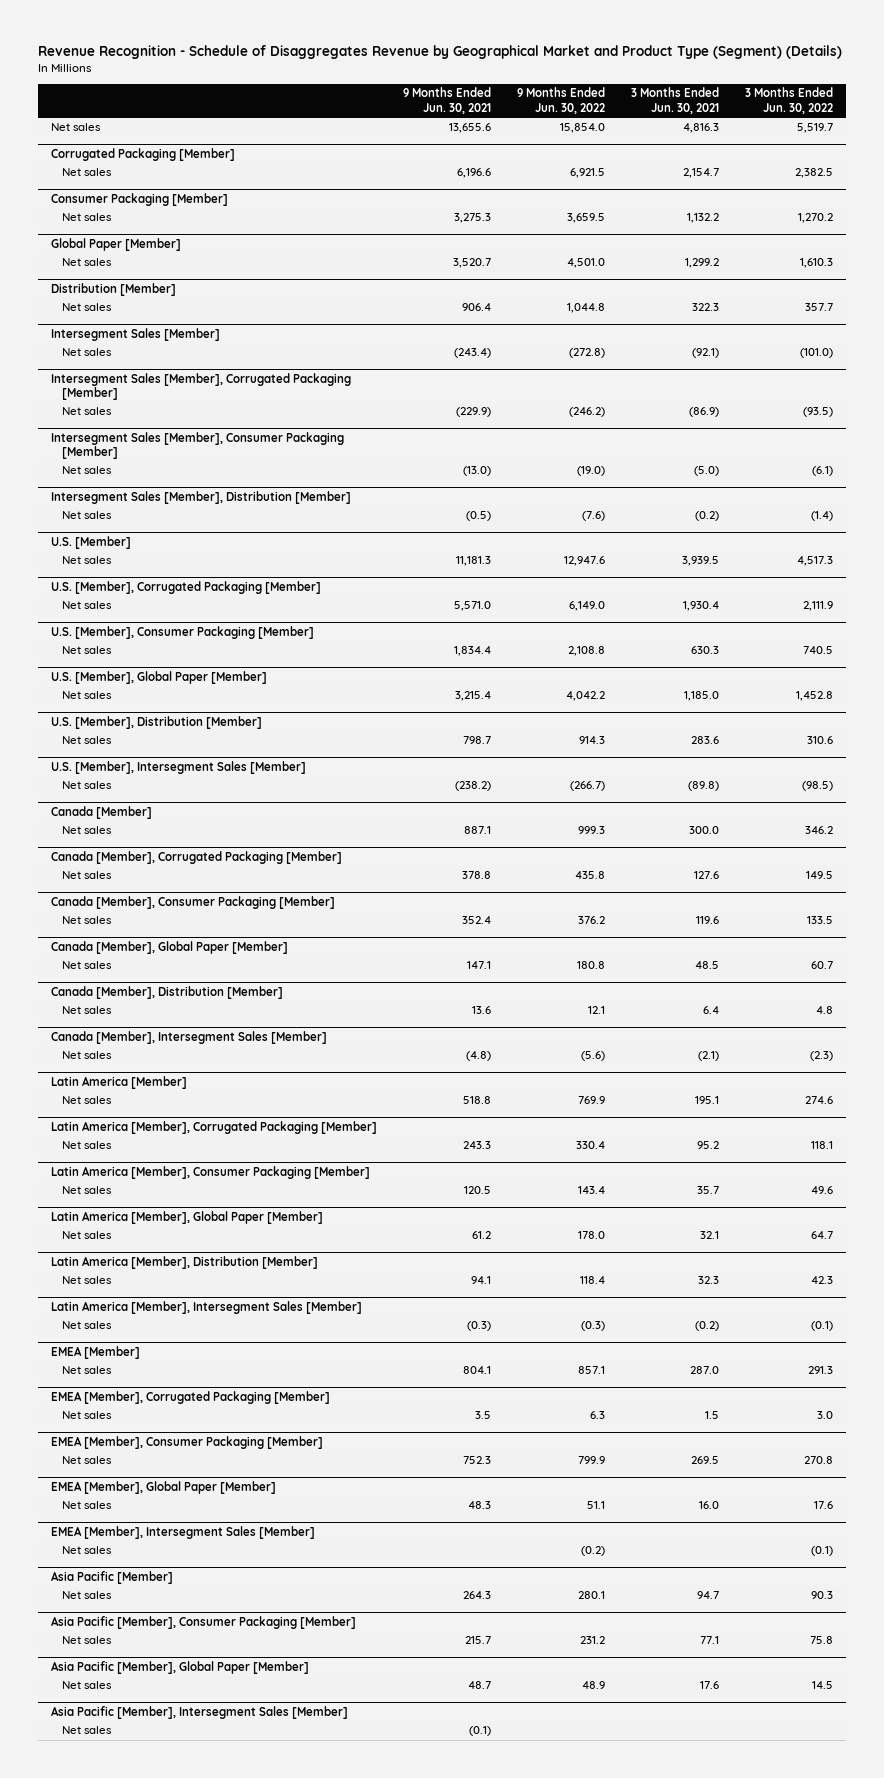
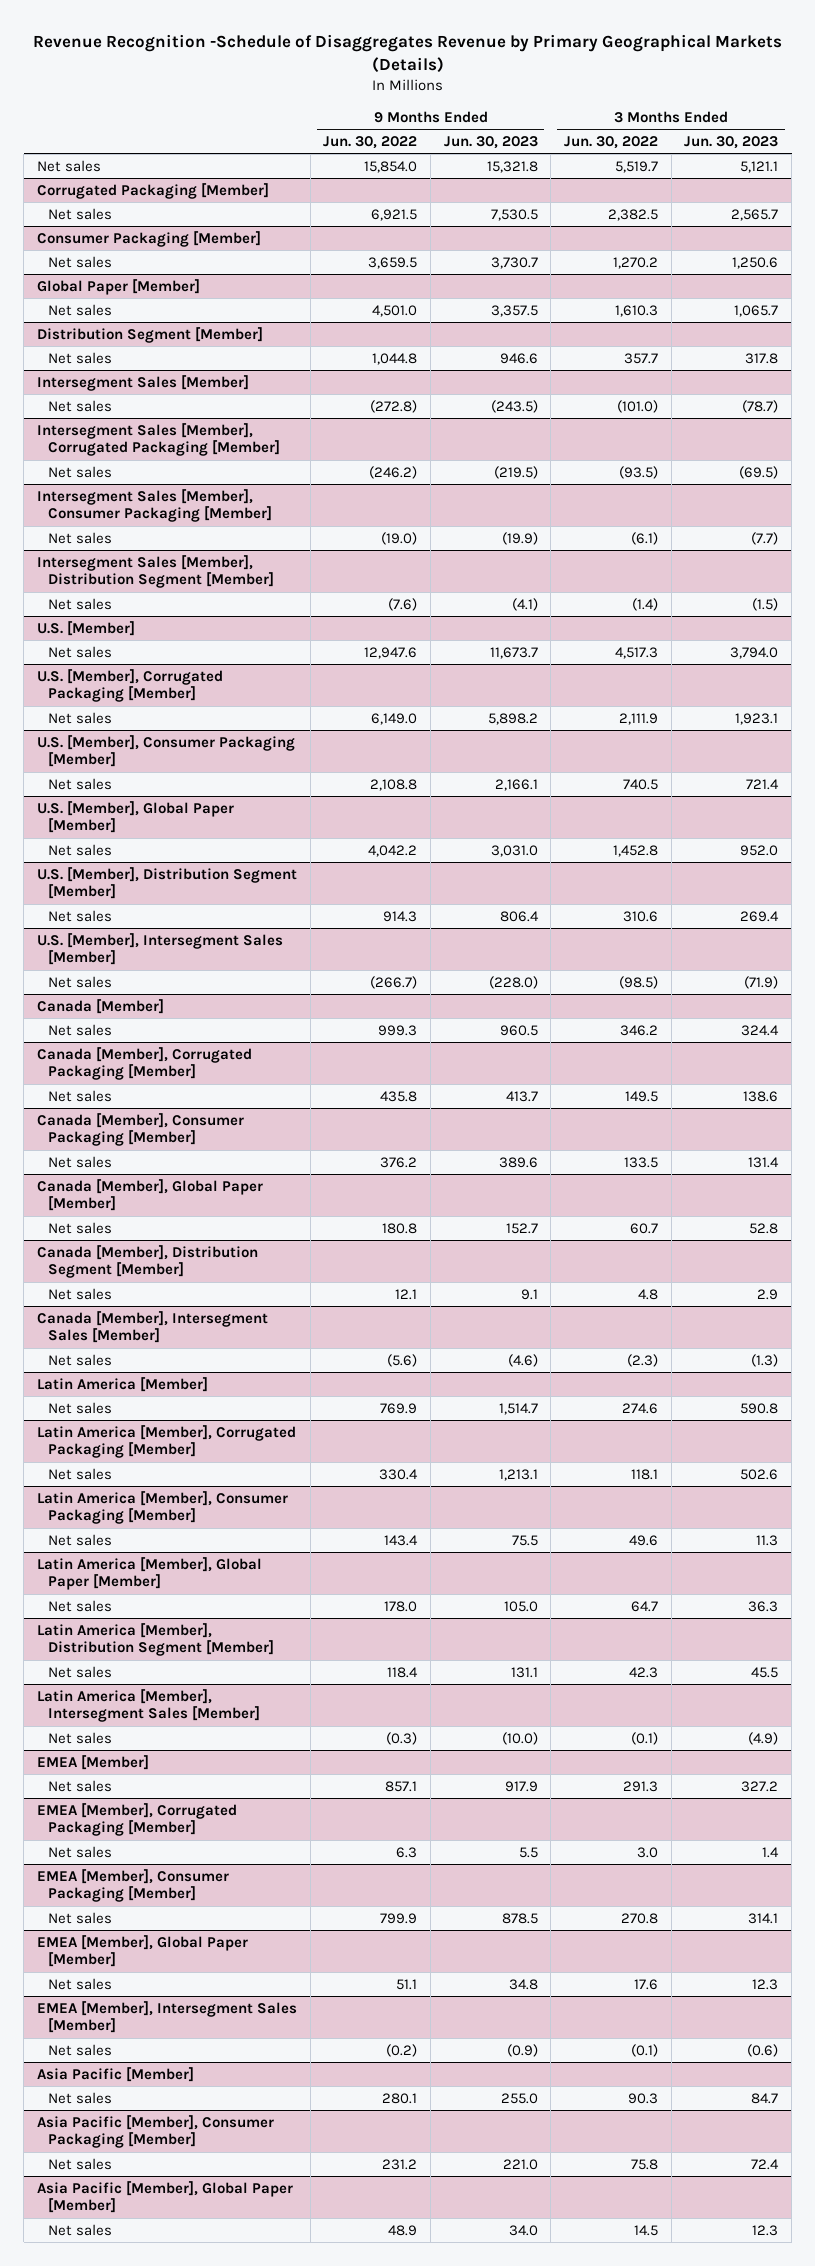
[38,45,843,60] Revenue Recognition - Schedule of Disaggregates Revenue by Geographical Market and Product Type (Segment) (Details) -> [32,33,782,73] Revenue Recognition -Schedule of Disaggregates Revenue by Primary Geographical Markets (Details)
[403,87,492,114] 9 Months Ended Jun. 30, 2021 -> none
[630,87,719,114] 3 Months Ended Jun. 30, 2021 -> none
none -> [443,135,538,149] Jun. 30, 2023
none -> [684,135,779,149] Jun. 30, 2023
[51,282,177,296] Distribution [Member] -> [36,326,263,343] Distribution Segment [Member]
[51,490,352,504] Intersegment Sales [Member], Distribution [Member] -> [36,554,274,589] Intersegment Sales [Member], Distribution Segment [Member]
[51,715,263,729] U.S. [Member], Distribution [Member] -> [36,866,297,900] U.S. [Member], Distribution Segment [Member]
[51,985,284,999] Canada [Member], Distribution [Member] -> [36,1244,258,1279] Canada [Member], Distribution Segment [Member]
[51,1255,319,1269] Latin America [Member], Distribution [Member] -> [36,1622,274,1657] Latin America [Member], Distribution Segment [Member]
[51,1705,349,1719] Asia Pacific [Member], Intersegment Sales [Member] -> none
[61,1726,112,1735] Net sales -> none

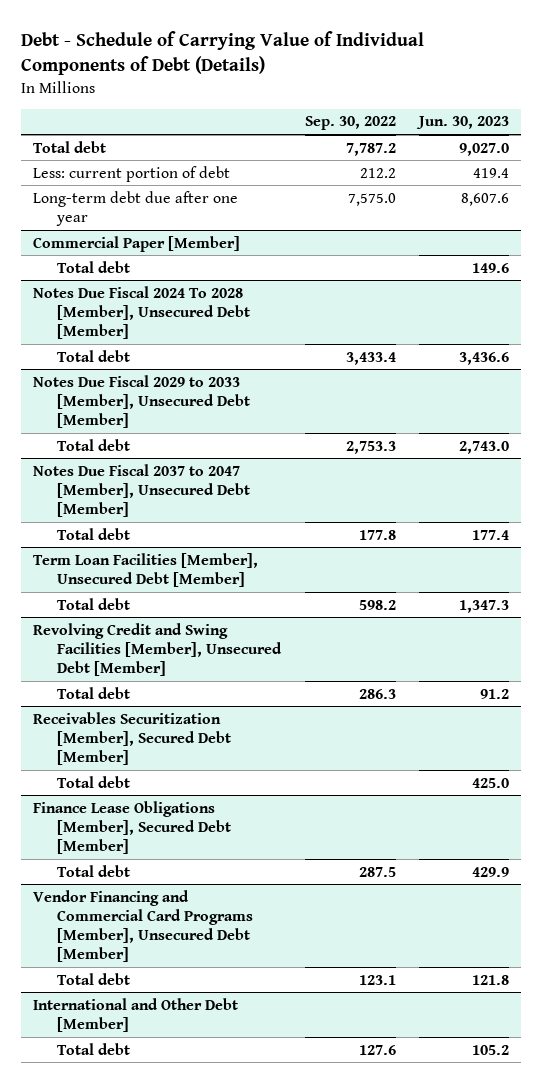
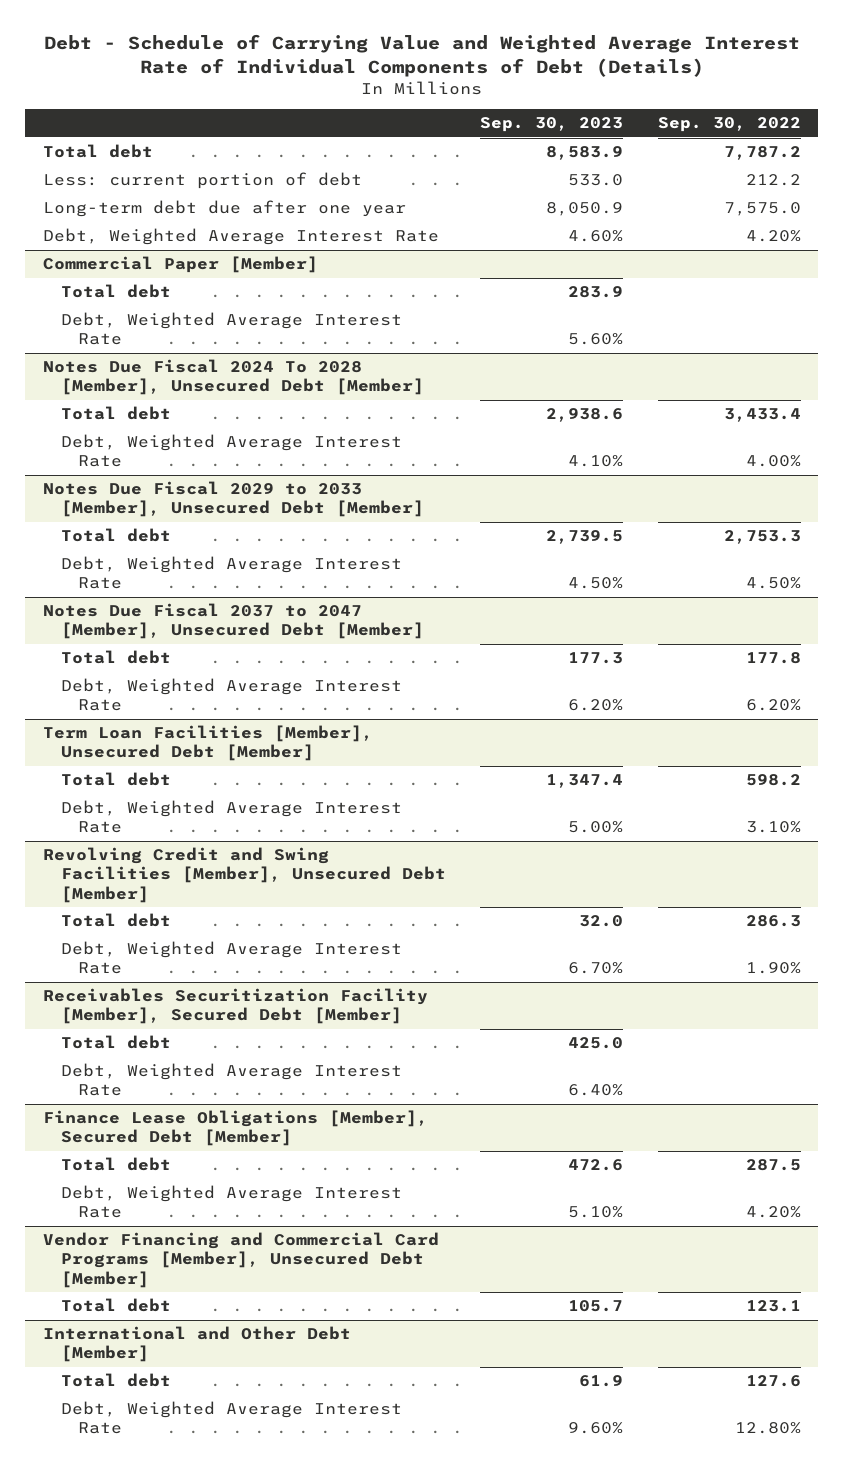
[21,31,425,76] Debt - Schedule of Carrying Value of Individual Components of Debt (Details) -> [43,34,800,77] Debt - Schedule of Carrying Value and Weighted Average Interest Rate of Individual Components of Debt (Details)
[416,116,510,130] Jun. 30, 2023 -> none
none -> [480,117,624,133] Sep. 30, 2023
none -> [42,228,439,246] Debt, Weighted Average Interest Rate
none -> [60,312,402,346] Debt, Weighted Average Interest Rate
none -> [60,434,402,468] Debt, Weighted Average Interest Rate
none -> [60,556,402,590] Debt, Weighted Average Interest Rate
none -> [60,678,402,712] Debt, Weighted Average Interest Rate
none -> [60,800,402,834] Debt, Weighted Average Interest Rate
none -> [60,941,402,975] Debt, Weighted Average Interest Rate
[33,711,231,765] Receivables Securitization [Member], Secured Debt [Member] -> [42,988,428,1025] Receivables Securitization Facility [Member], Secured Debt [Member]
none -> [60,1063,402,1097] Debt, Weighted Average Interest Rate
none -> [60,1185,402,1219] Debt, Weighted Average Interest Rate
none -> [60,1401,402,1435] Debt, Weighted Average Interest Rate

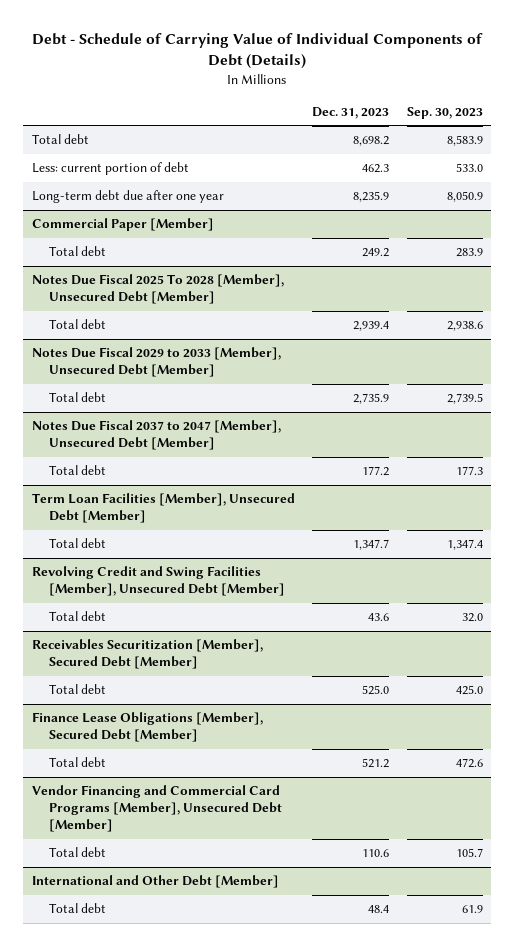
[43,34,800,77] Debt - Schedule of Carrying Value and Weighted Average Interest Rate of Individual Components of Debt (Details) -> [32,33,484,70] Debt - Schedule of Carrying Value of Individual Components of Debt (Details)
[657,117,801,133] Sep. 30, 2022 -> none
none -> [312,106,390,119] Dec. 31, 2023
[42,228,439,246] Debt, Weighted Average Interest Rate -> none
[60,312,402,346] Debt, Weighted Average Interest Rate -> none
[42,359,424,396] Notes Due Fiscal 2024 To 2028 [Member], Unsecured Debt [Member] -> [31,274,284,305] Notes Due Fiscal 2025 To 2028 [Member], Unsecured Debt [Member]
[60,434,402,468] Debt, Weighted Average Interest Rate -> none
[60,556,402,590] Debt, Weighted Average Interest Rate -> none
[60,678,402,712] Debt, Weighted Average Interest Rate -> none
[60,800,402,834] Debt, Weighted Average Interest Rate -> none
[60,941,402,975] Debt, Weighted Average Interest Rate -> none
[42,988,428,1025] Receivables Securitization Facility [Member], Secured Debt [Member] -> [31,639,263,670] Receivables Securitization [Member], Secured Debt [Member]
[60,1063,402,1097] Debt, Weighted Average Interest Rate -> none
[60,1185,402,1219] Debt, Weighted Average Interest Rate -> none
[60,1401,402,1435] Debt, Weighted Average Interest Rate -> none

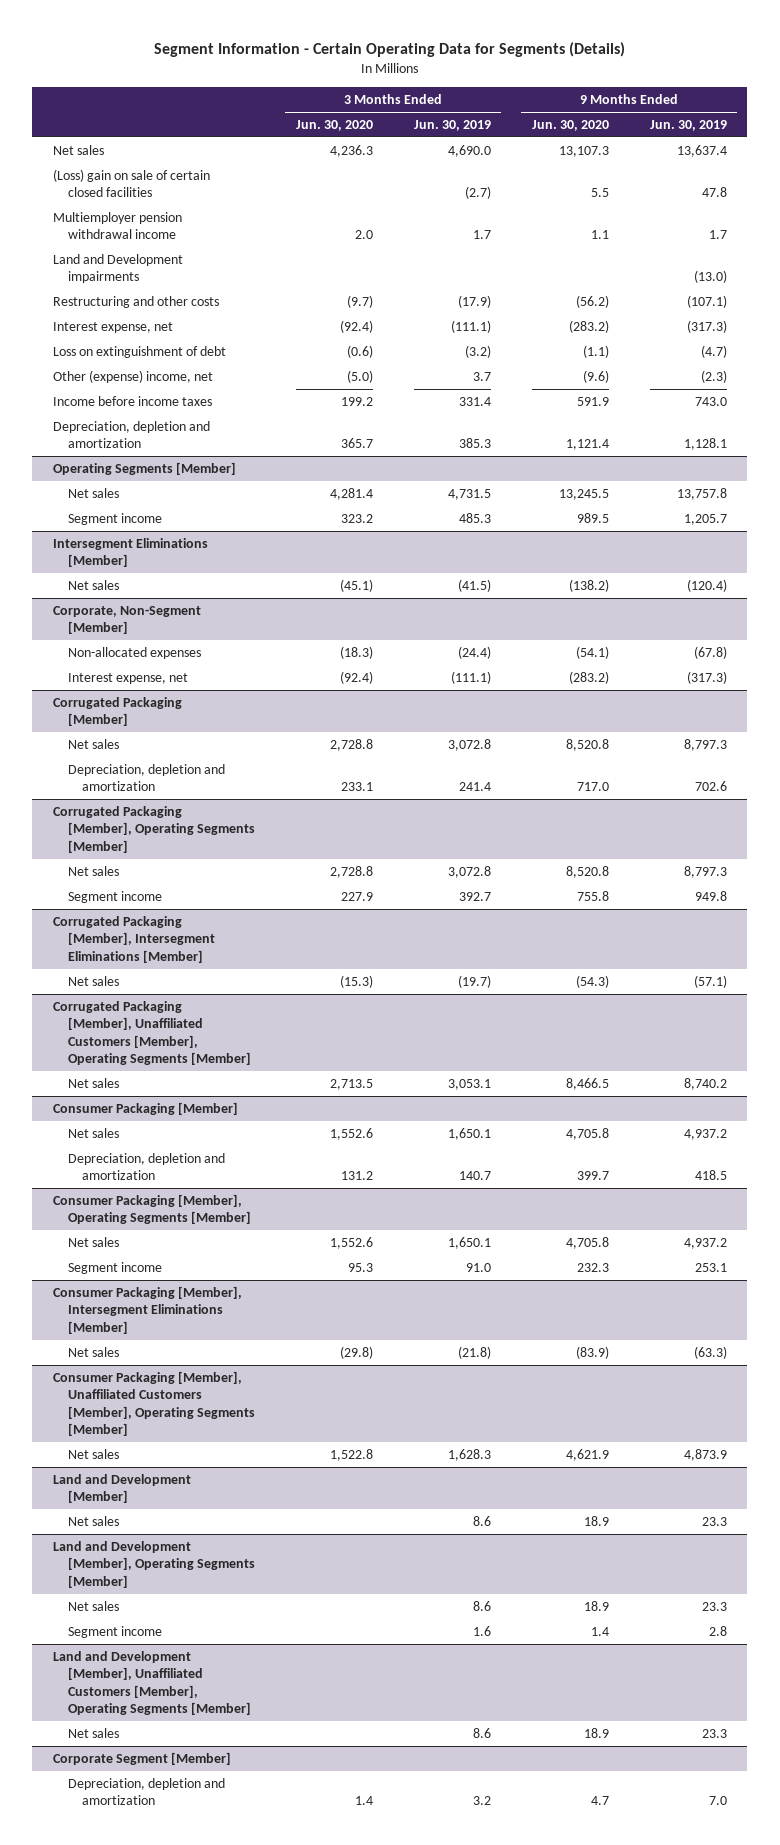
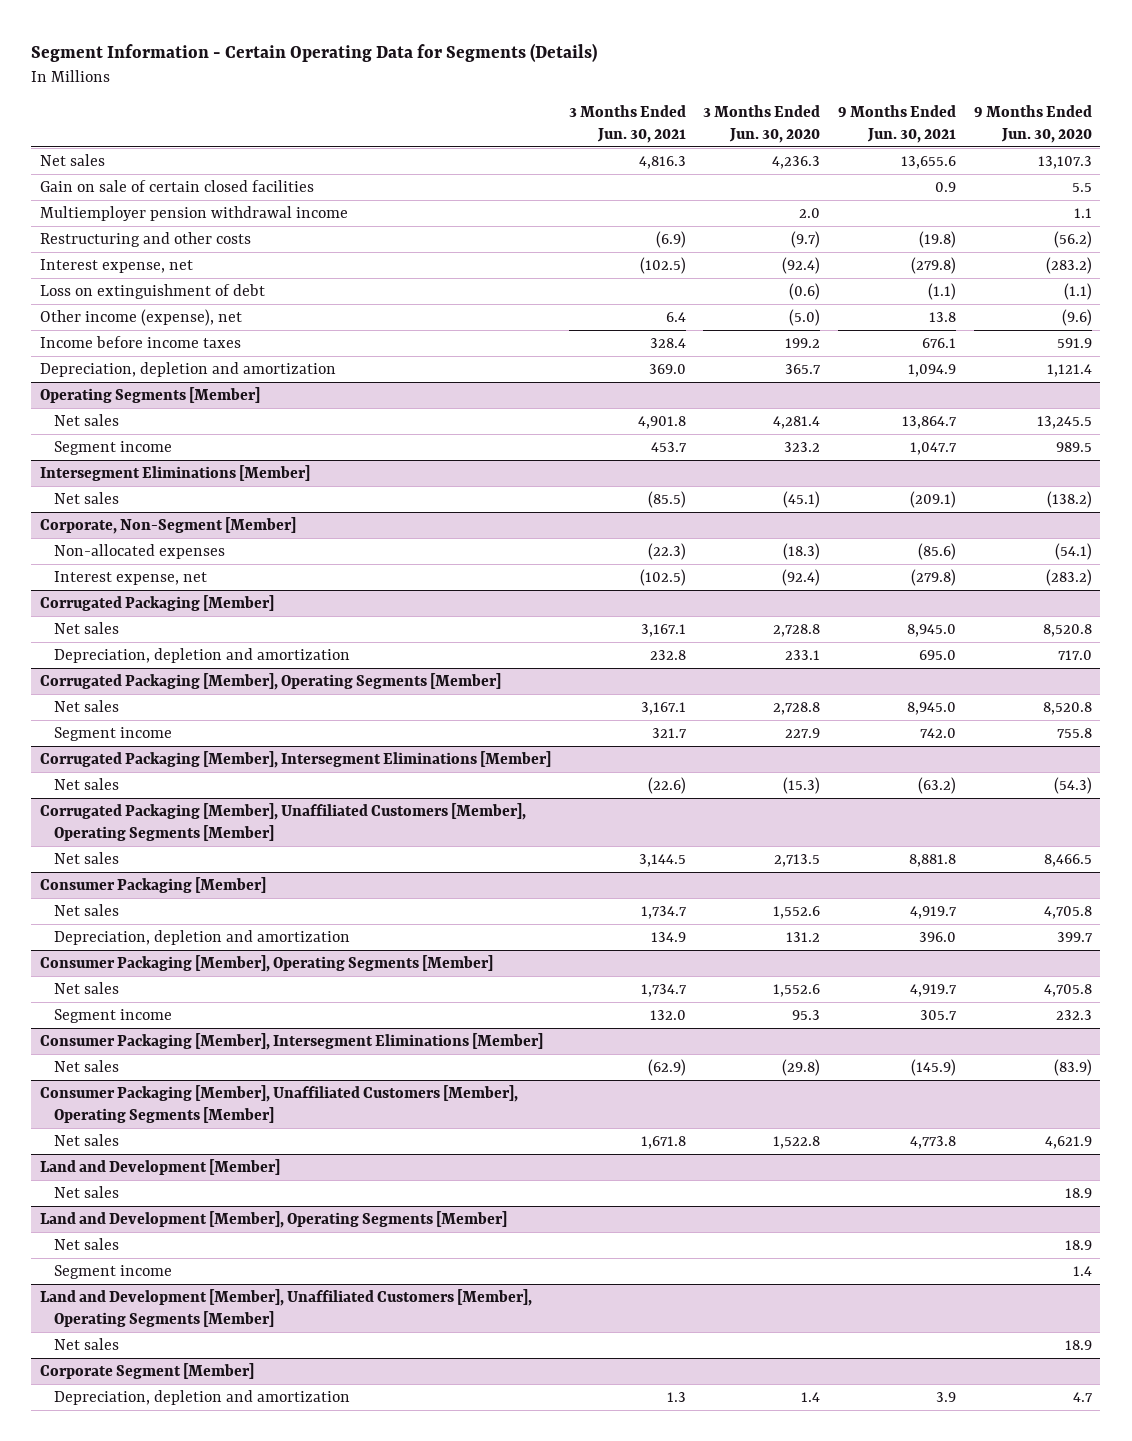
[413,119,491,131] Jun. 30, 2019 -> none
[649,119,727,131] Jun. 30, 2019 -> none
none -> [568,105,686,143] 3 Months Ended Jun. 30, 2021
none -> [838,105,957,143] 9 Months Ended Jun. 30, 2021
[52,168,210,198] (Loss) gain on sale of certain closed facilities -> [40,180,315,193] Gain on sale of certain closed facilities
[52,253,183,284] Land and Development impairments -> none
[52,369,213,383] Other (expense) income, net -> [40,309,243,327] Other income (expense), net

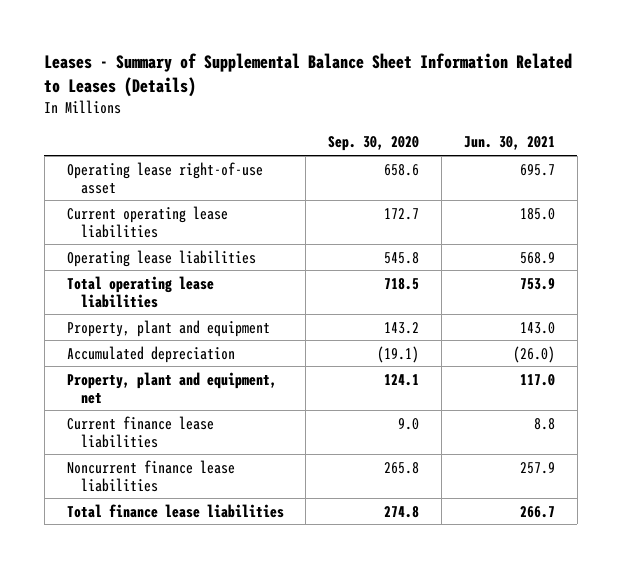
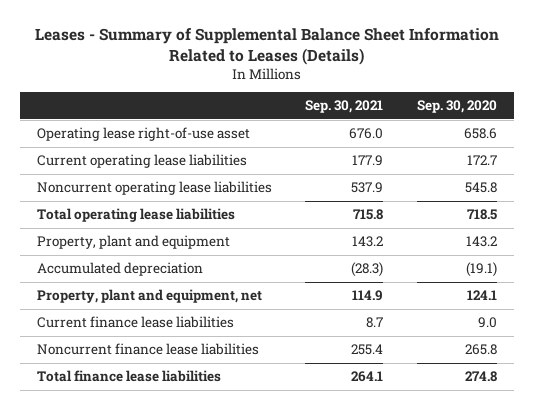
[463,136,555,151] Jun. 30, 2021 -> none
none -> [305,100,384,114] Sep. 30, 2021
[66,249,256,267] Operating lease liabilities -> [36,181,272,196] Noncurrent operating lease liabilities

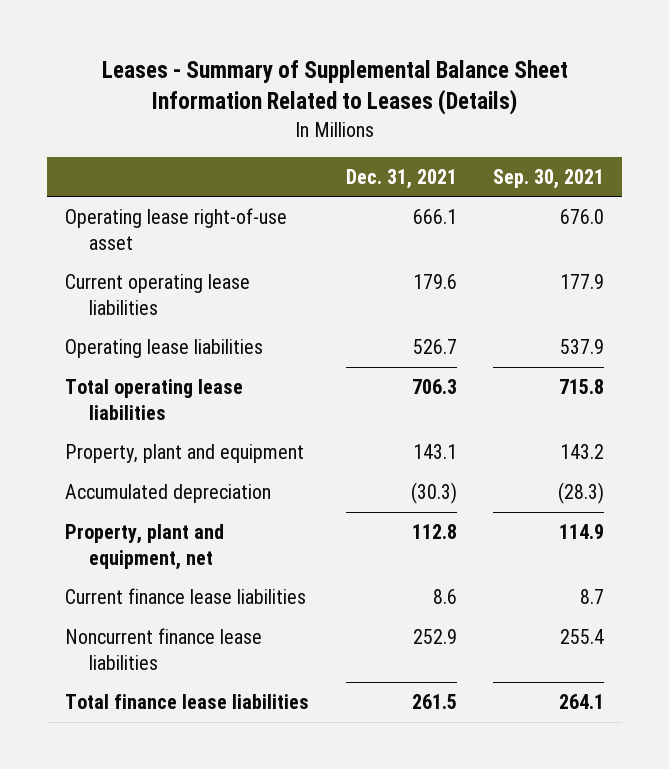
[417,100,498,114] Sep. 30, 2020 -> none
none -> [345,168,457,189] Dec. 31, 2021
[36,181,272,196] Noncurrent operating lease liabilities -> [65,338,264,358] Operating lease liabilities

